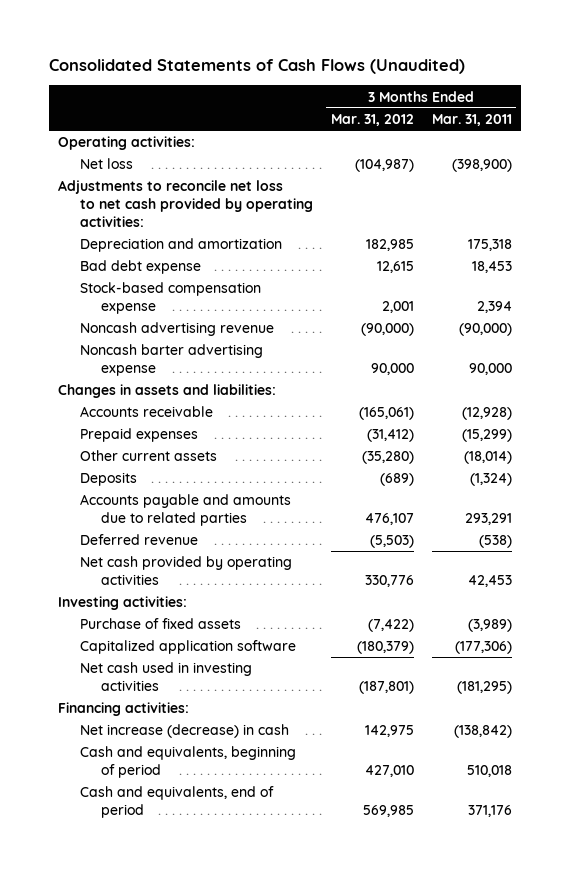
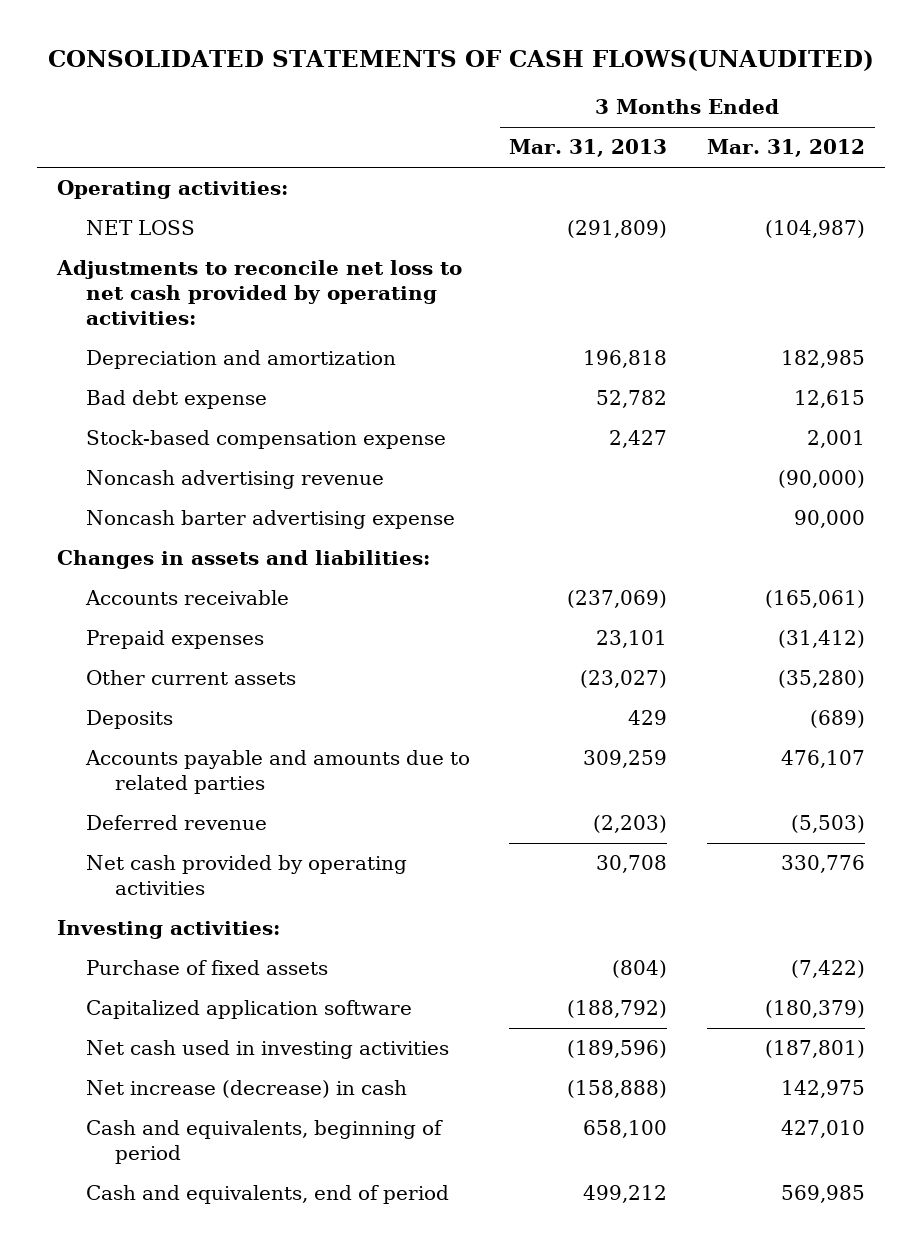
[49,59,466,75] Consolidated Statements of Cash Flows (Unaudited) -> [47,50,874,72] CONSOLIDATED STATEMENTS OF CASH FLOWS(UNAUDITED)
[431,114,512,127] Mar. 31, 2011 -> none
none -> [509,139,668,158] Mar. 31, 2013
[79,158,133,170] Net loss -> [85,220,195,236] NET LOSS
[58,702,190,717] Financing activities: -> none

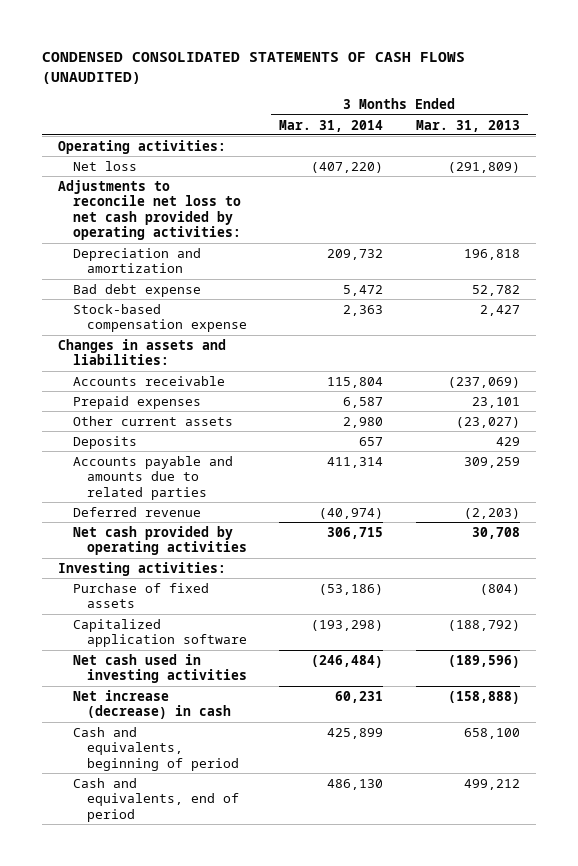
[47,50,874,72] CONSOLIDATED STATEMENTS OF CASH FLOWS(UNAUDITED) -> [42,52,466,84] CONDENSED CONSOLIDATED STATEMENTS OF CASH FLOWS (UNAUDITED)
[707,139,866,158] Mar. 31, 2012 -> none
none -> [279,119,384,132] Mar. 31, 2014
[85,220,195,236] NET LOSS -> [72,160,137,171] Net loss
[85,470,384,490] Noncash advertising revenue -> none
[85,510,455,530] Noncash barter advertising expense -> none

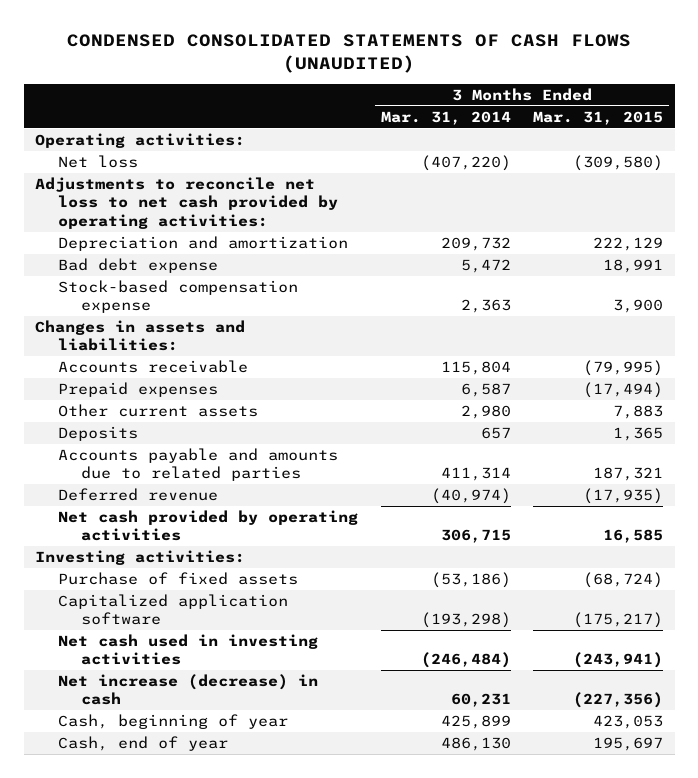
[415,119,520,132] Mar. 31, 2013 -> none
none -> [533,110,664,125] Mar. 31, 2015
[72,726,239,771] Cash and equivalents, beginning of period -> [58,714,289,730] Cash, beginning of year
[72,777,239,822] Cash and equivalents, end of period -> [58,736,229,752] Cash, end of year

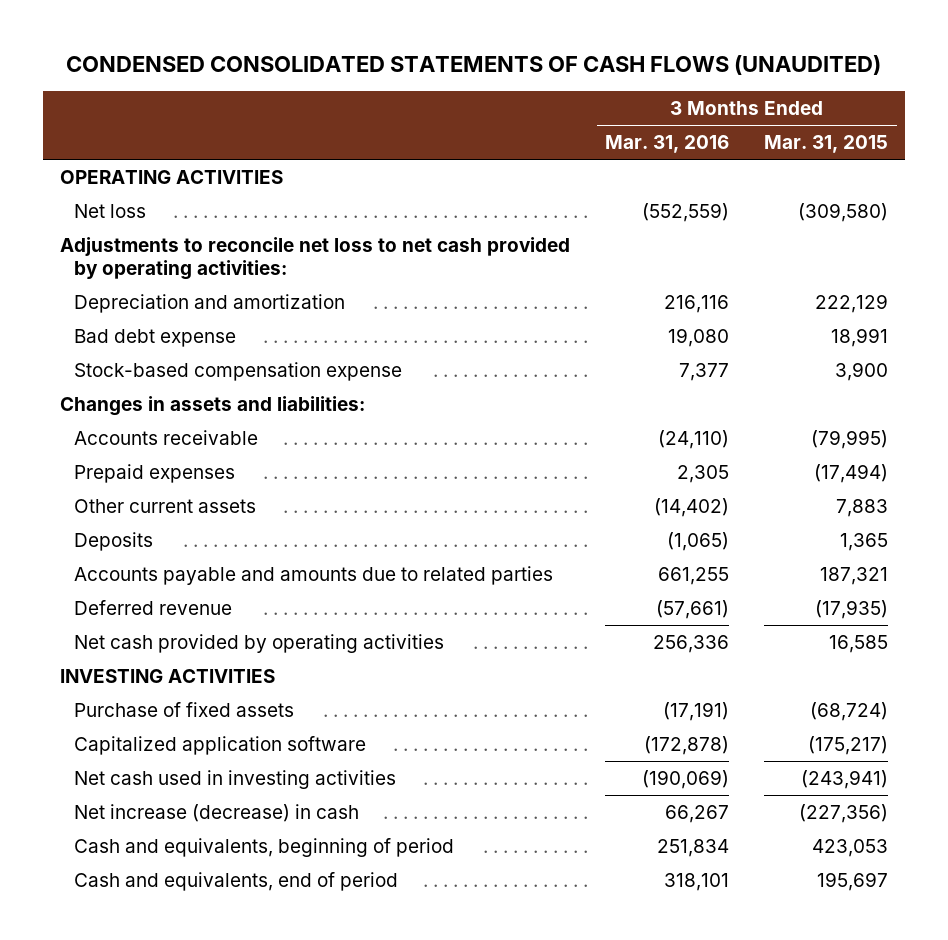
[380,110,511,125] Mar. 31, 2014 -> none
none -> [605,135,730,154] Mar. 31, 2016
[35,133,246,149] Operating activities: -> [60,169,284,184] OPERATING ACTIVITIES
[35,550,246,566] Investing activities: -> [60,668,276,683] INVESTING ACTIVITIES
[58,714,289,730] Cash, beginning of year -> [74,837,455,857] Cash and equivalents, beginning of period
[58,736,229,752] Cash, end of year -> [74,871,399,891] Cash and equivalents, end of period

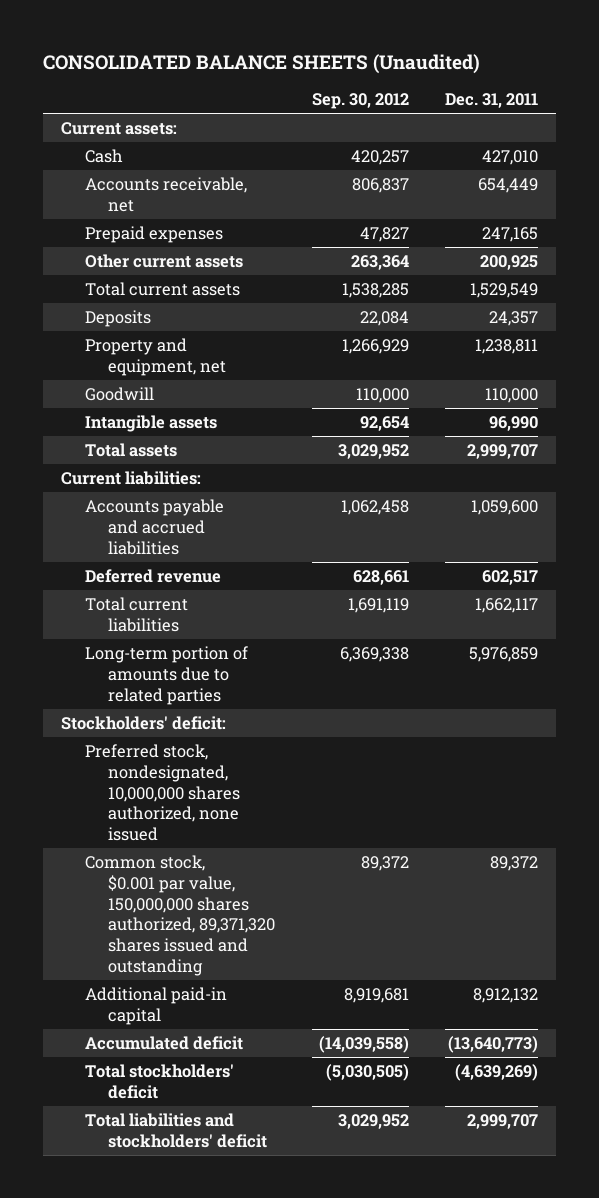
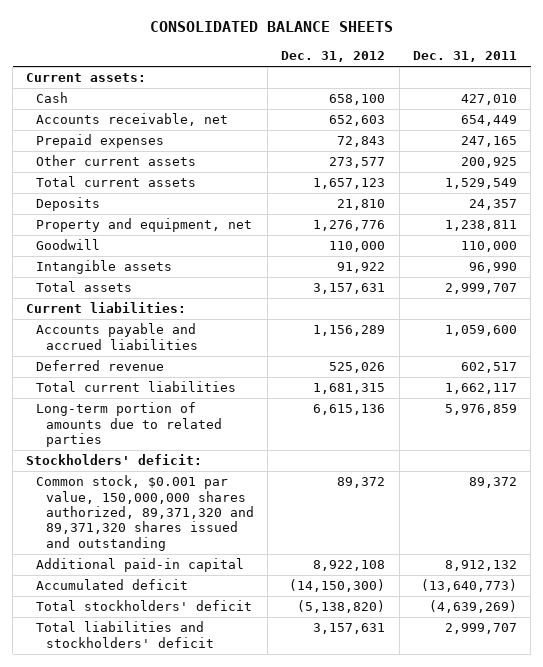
[42,53,480,74] CONSOLIDATED BALANCE SHEETS (Unaudited) -> [149,21,393,33] CONSOLIDATED BALANCE SHEETS
[311,93,409,110] Sep. 30, 2012 -> none
none -> [281,51,386,63] Dec. 31, 2012
[84,744,241,841] Preferred stock, nondesignated, 10,000,000 shares authorized, none issued -> none
[84,855,276,976] Common stock, $0.001 par value, 150,000,000 shares authorized, 89,371,320 shares issued and outstanding -> [36,475,254,551] Common stock, $0.001 par value, 150,000,000 shares authorized, 89,371,320 and 89,371,320 shares issued and outstanding

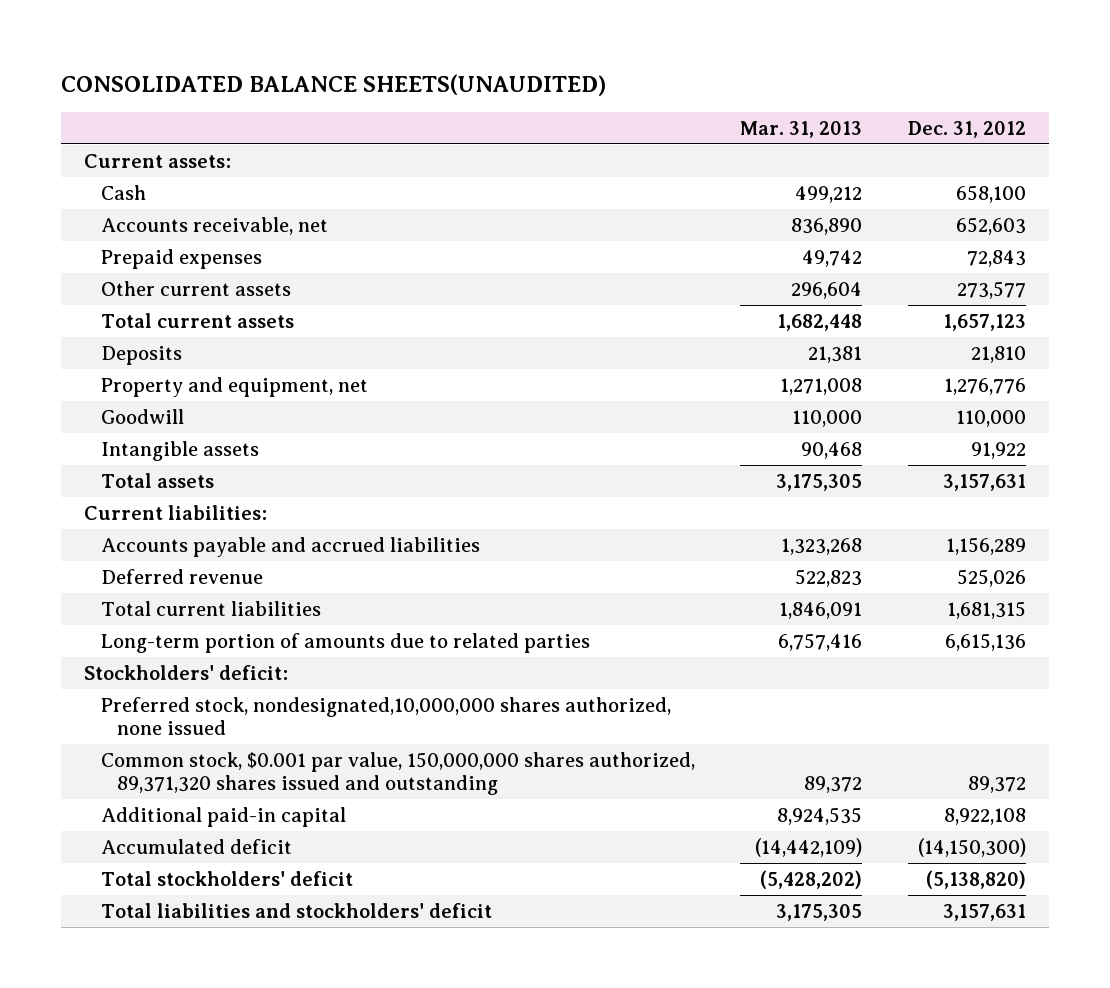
[149,21,393,33] CONSOLIDATED BALANCE SHEETS -> [61,73,607,96] CONSOLIDATED BALANCE SHEETS(UNAUDITED)
[412,51,517,63] Dec. 31, 2011 -> none
none -> [740,120,863,138] Mar. 31, 2013
none -> [100,696,671,736] Preferred stock, nondesignated,10,000,000 shares authorized, none issued
[36,475,254,551] Common stock, $0.001 par value, 150,000,000 shares authorized, 89,371,320 and 89,371,320 shares issued and outstanding -> [100,751,695,796] Common stock, $0.001 par value, 150,000,000 shares authorized, 89,371,320 shares issued and outstanding

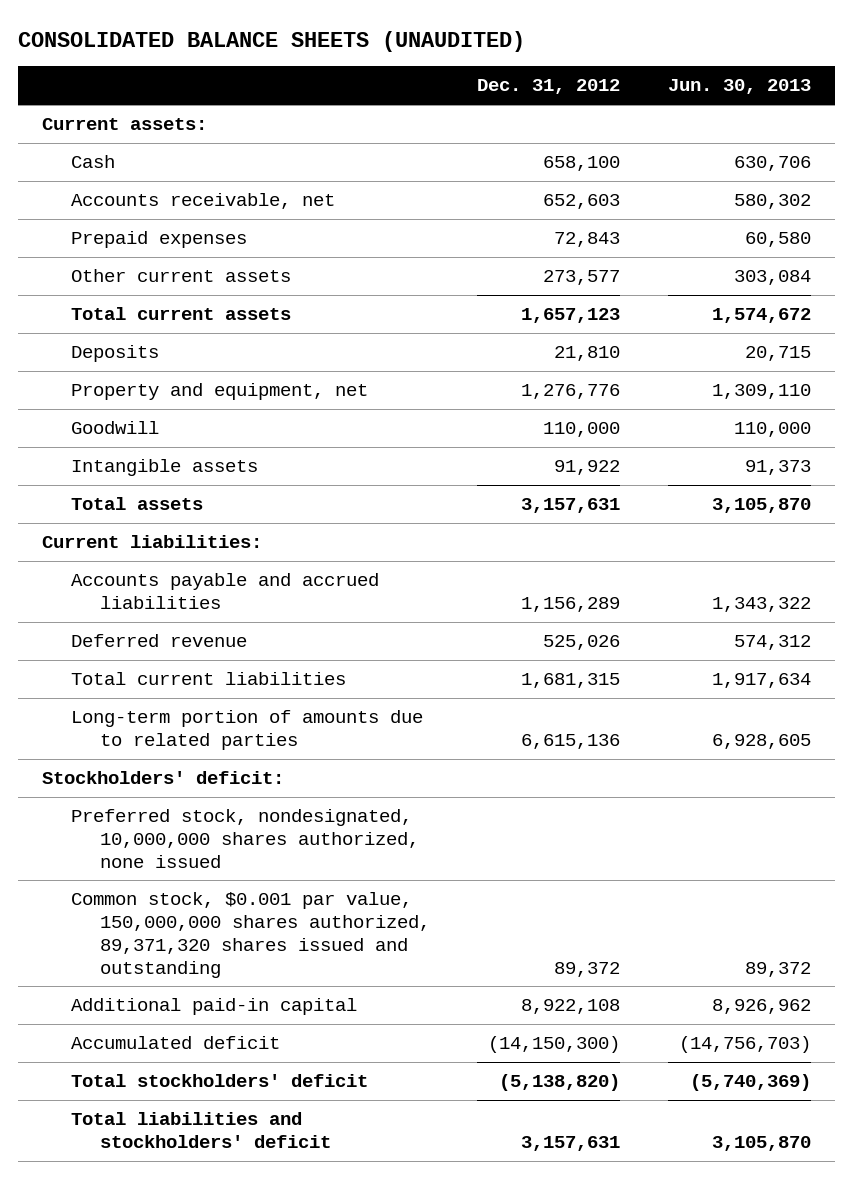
[61,73,607,96] CONSOLIDATED BALANCE SHEETS(UNAUDITED) -> [17,31,525,53] CONSOLIDATED BALANCE SHEETS (UNAUDITED)
[740,120,863,138] Mar. 31, 2013 -> none
none -> [667,79,811,95] Jun. 30, 2013
[100,696,671,736] Preferred stock, nondesignated,10,000,000 shares authorized, none issued -> [70,809,419,868] Preferred stock, nondesignated, 10,000,000 shares authorized, none issued

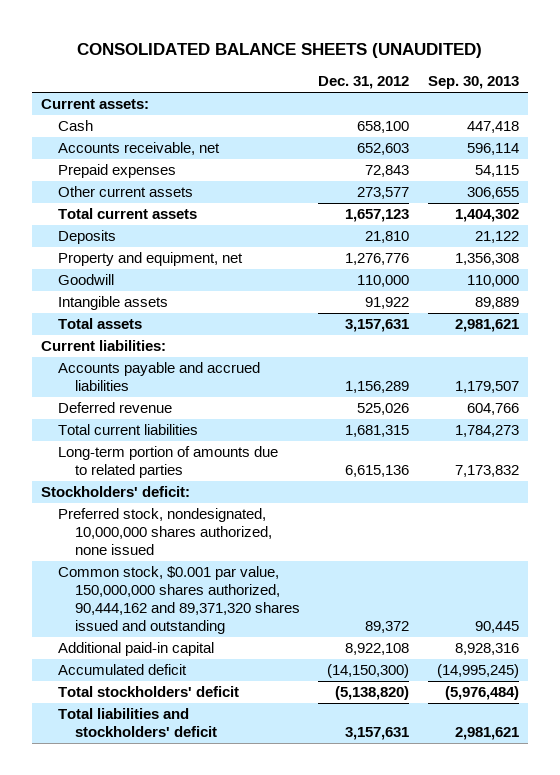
[667,79,811,95] Jun. 30, 2013 -> none
none -> [427,76,519,90] Sep. 30, 2013
[70,892,430,978] Common stock, $0.001 par value, 150,000,000 shares authorized, 89,371,320 shares issued and outstanding -> [58,566,300,635] Common stock, $0.001 par value, 150,000,000 shares authorized, 90,444,162 and 89,371,320 shares issued and outstanding

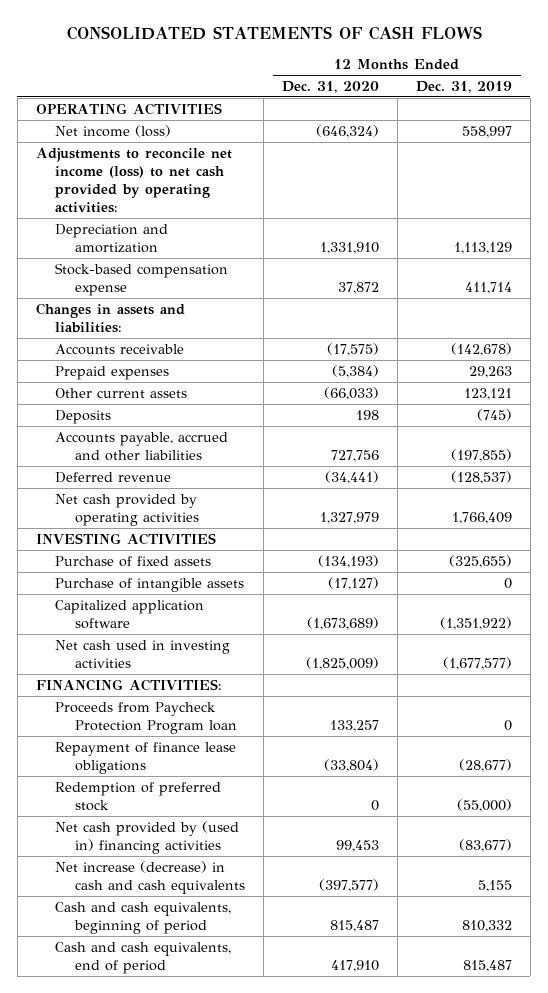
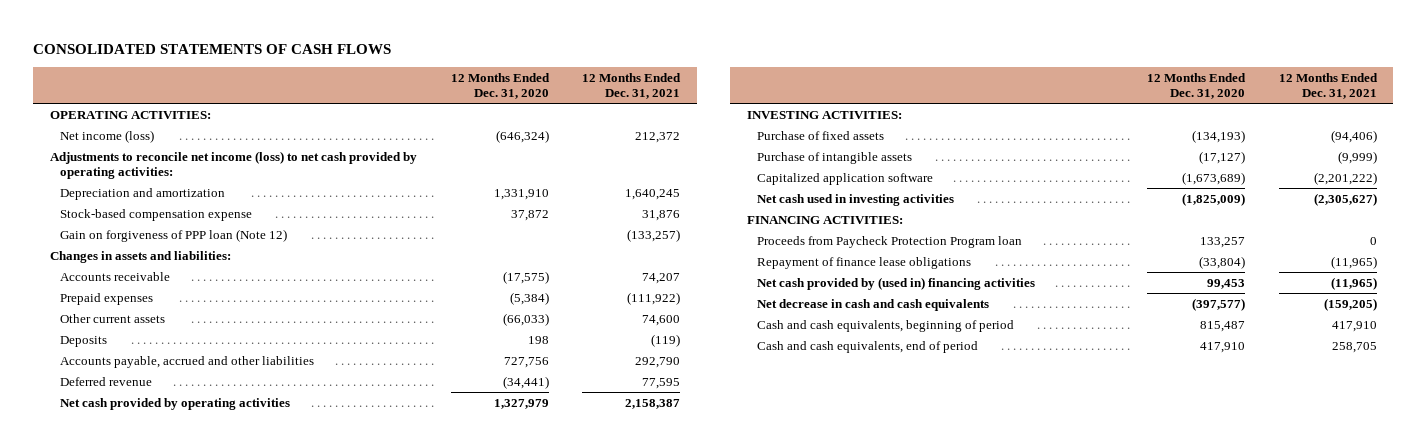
[415,80,512,93] Dec. 31, 2019 -> none
none -> [582,72,682,100] 12 Months Ended Dec. 31, 2021
[35,102,222,115] OPERATING ACTIVITIES -> [50,110,212,119] OPERATING ACTIVITIES:
none -> [60,228,288,242] Gain on forgiveness of PPP loan (Note 12)
[35,532,216,545] INVESTING ACTIVITIES -> [746,110,902,119] INVESTING ACTIVITIES:
[55,781,222,811] Redemption of preferred stock -> none
[55,860,246,894] Net increase (decrease) in cash and cash equivalents -> [757,298,990,311] Net decrease in cash and cash equivalents

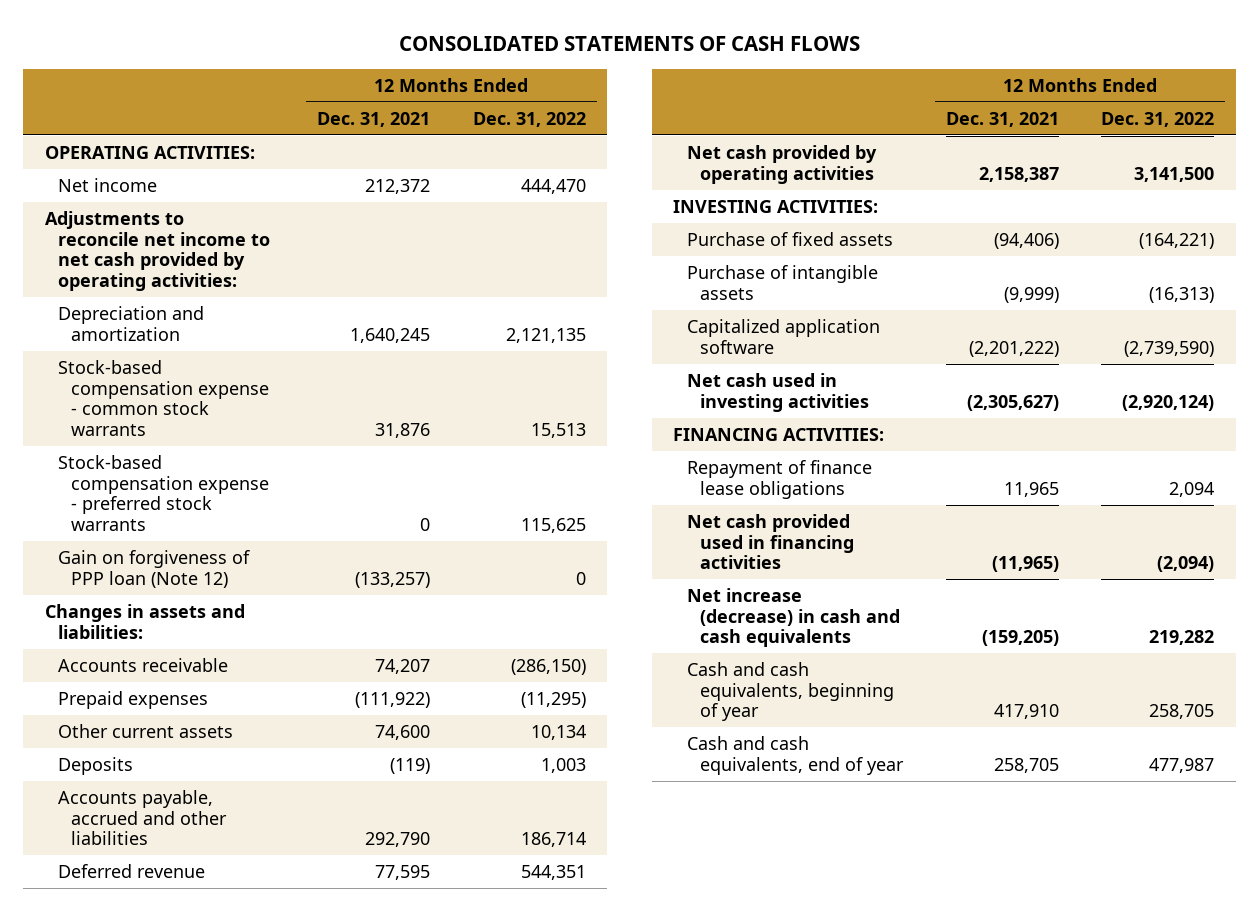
[450,72,550,100] 12 Months Ended Dec. 31, 2020 -> none
none -> [472,111,586,127] Dec. 31, 2022
[60,129,155,143] Net income (loss) -> [57,177,157,192] Net income
[50,150,418,180] Adjustments to reconcile net income (loss) to net cash provided by operating activities: -> [44,210,270,292] Adjustments to reconcile net income to net cash provided by operating activities:
[60,208,253,221] Stock-based compensation expense -> [57,359,270,437] Stock-based compensation expense - common stock warrants
none -> [57,454,270,532] Stock-based compensation expense - preferred stock warrants
[757,235,1023,248] Proceeds from Paycheck Protection Program loan -> none
[1330,255,1377,269] (11,965) -> [1003,481,1059,497] 11,965
[757,276,1036,290] Net cash provided by (used in) financing activities -> [686,513,854,570] Net cash provided used in financing activities
[757,298,990,311] Net decrease in cash and cash equivalents -> [686,587,900,648] Net increase (decrease) in cash and cash equivalents
[757,319,1015,332] Cash and cash equivalents, beginning of period -> [686,661,894,722] Cash and cash equivalents, beginning of year
[757,340,979,353] Cash and cash equivalents, end of period -> [686,735,904,775] Cash and cash equivalents, end of year

